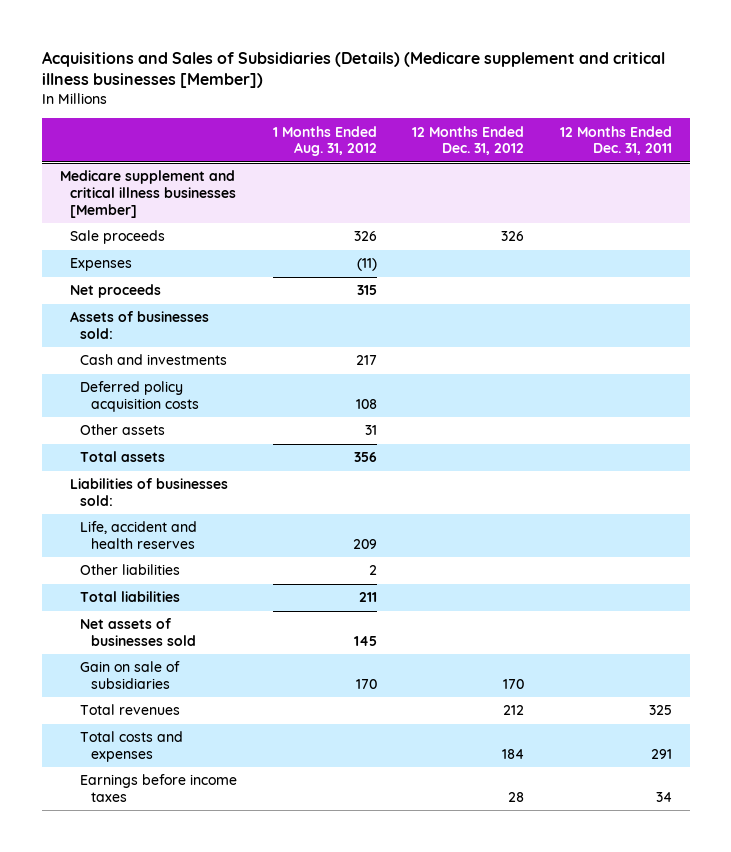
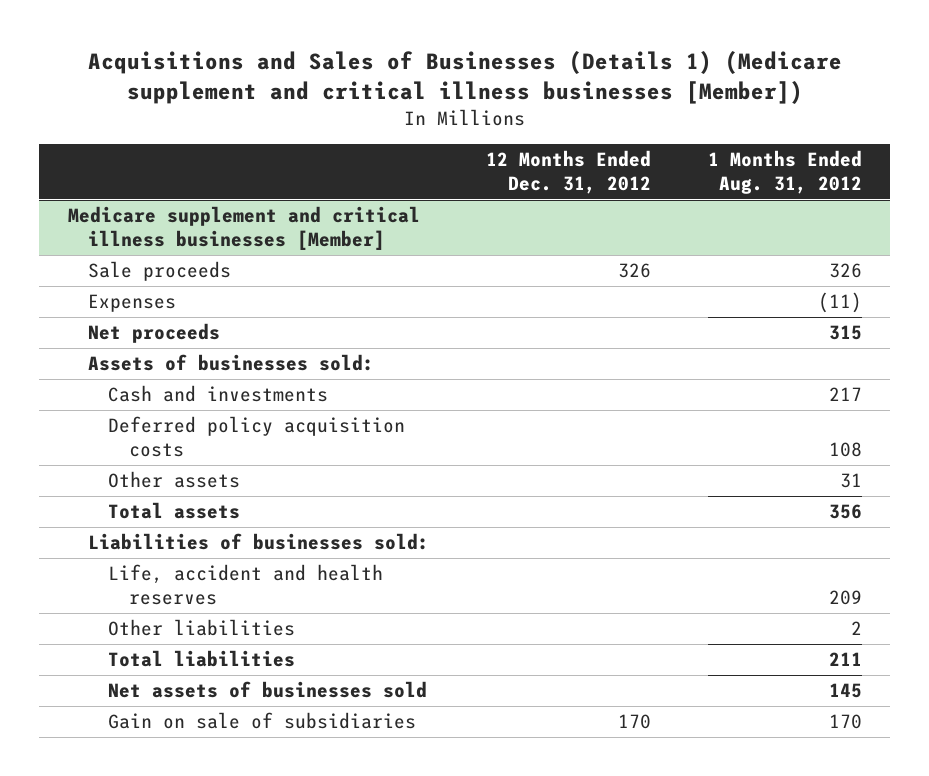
[41,50,665,89] Acquisitions and Sales of Subsidiaries (Details) (Medicare supplement and critical illness businesses [Member]) -> [87,50,842,104] Acquisitions and Sales of Businesses (Details 1) (Medicare supplement and critical illness businesses [Member])
[559,125,672,156] 12 Months Ended Dec. 31, 2011 -> none
[80,704,181,716] Total revenues -> none
[80,731,184,763] Total costs and expenses -> none
[80,774,238,803] Earnings before income taxes -> none

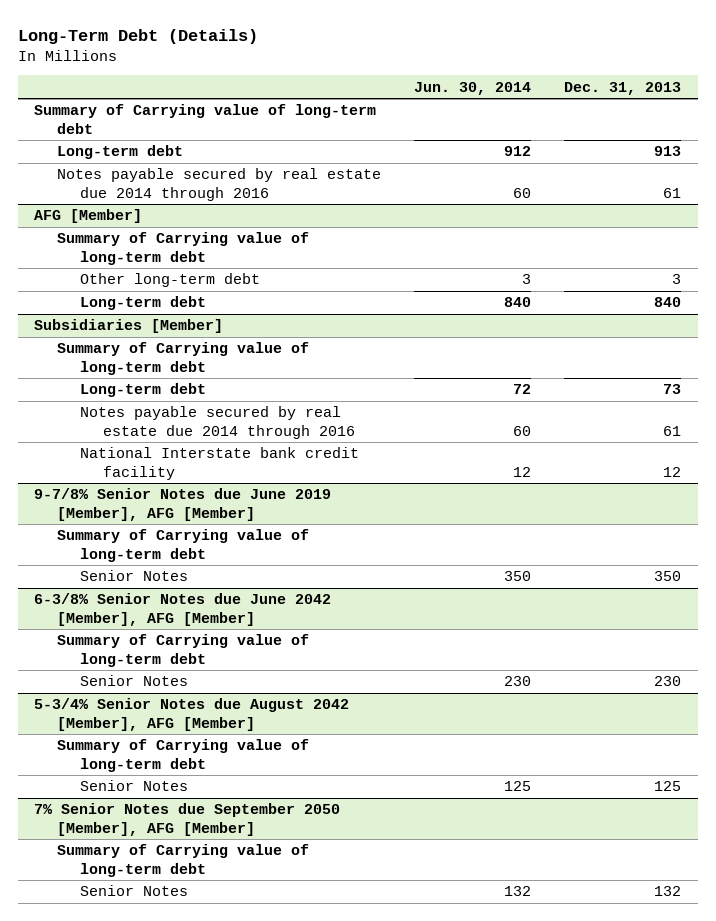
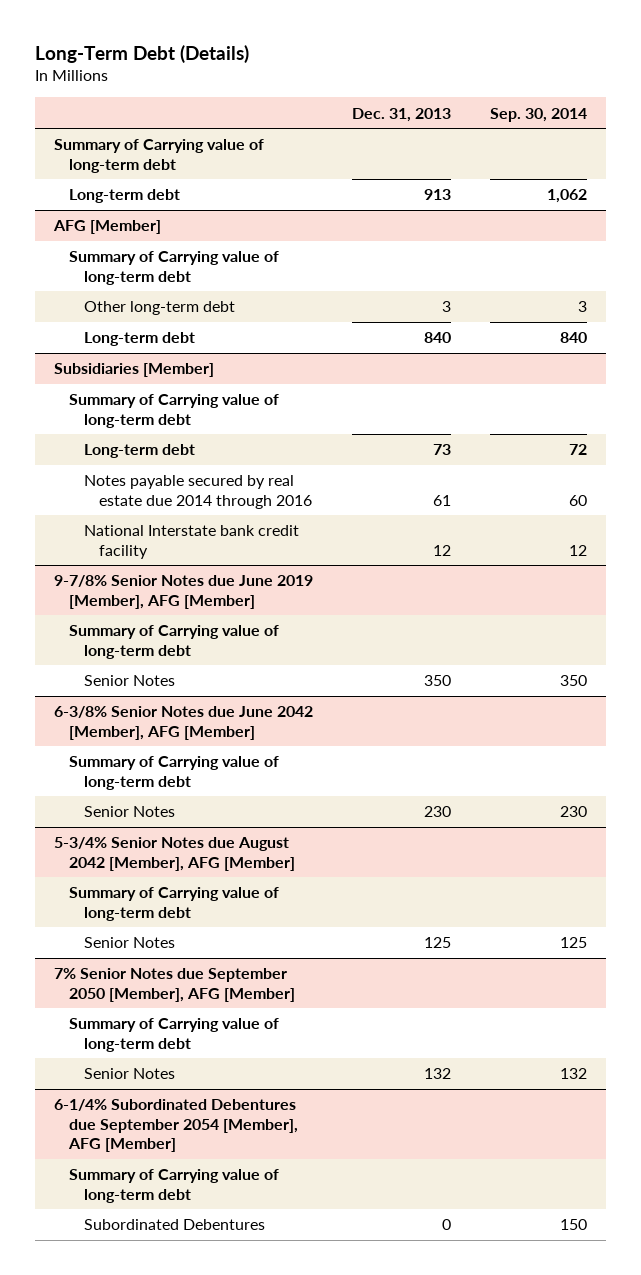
[414,81,532,95] Jun. 30, 2014 -> none
none -> [489,107,587,122] Sep. 30, 2014
[57,168,382,201] Notes payable secured by real estate due 2014 through 2016 -> none
none -> [54,1099,299,1152] 6-1/4% Subordinated Debentures due September 2054 [Member], AFG [Member]
none -> [69,1169,280,1203] Summary of Carrying value of long-term debt
none -> [83,1219,265,1231] Subordinated Debentures

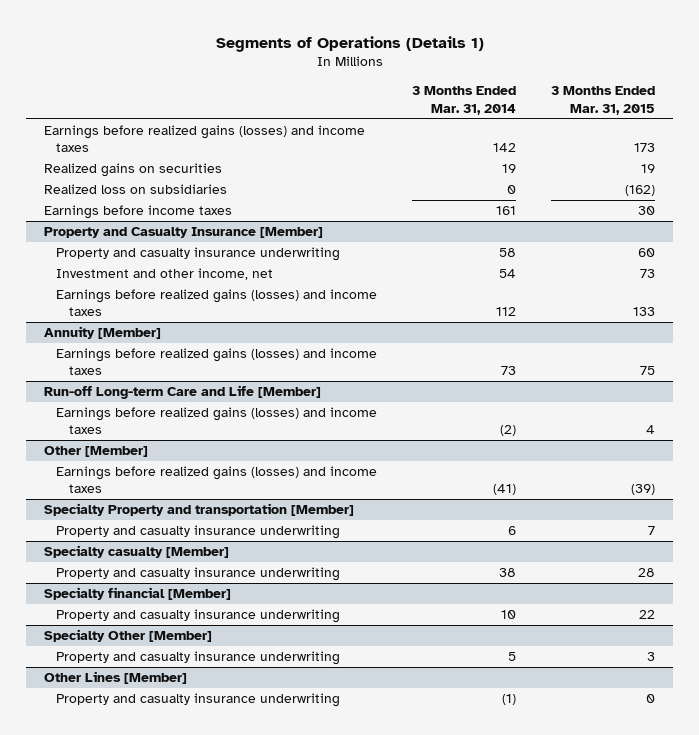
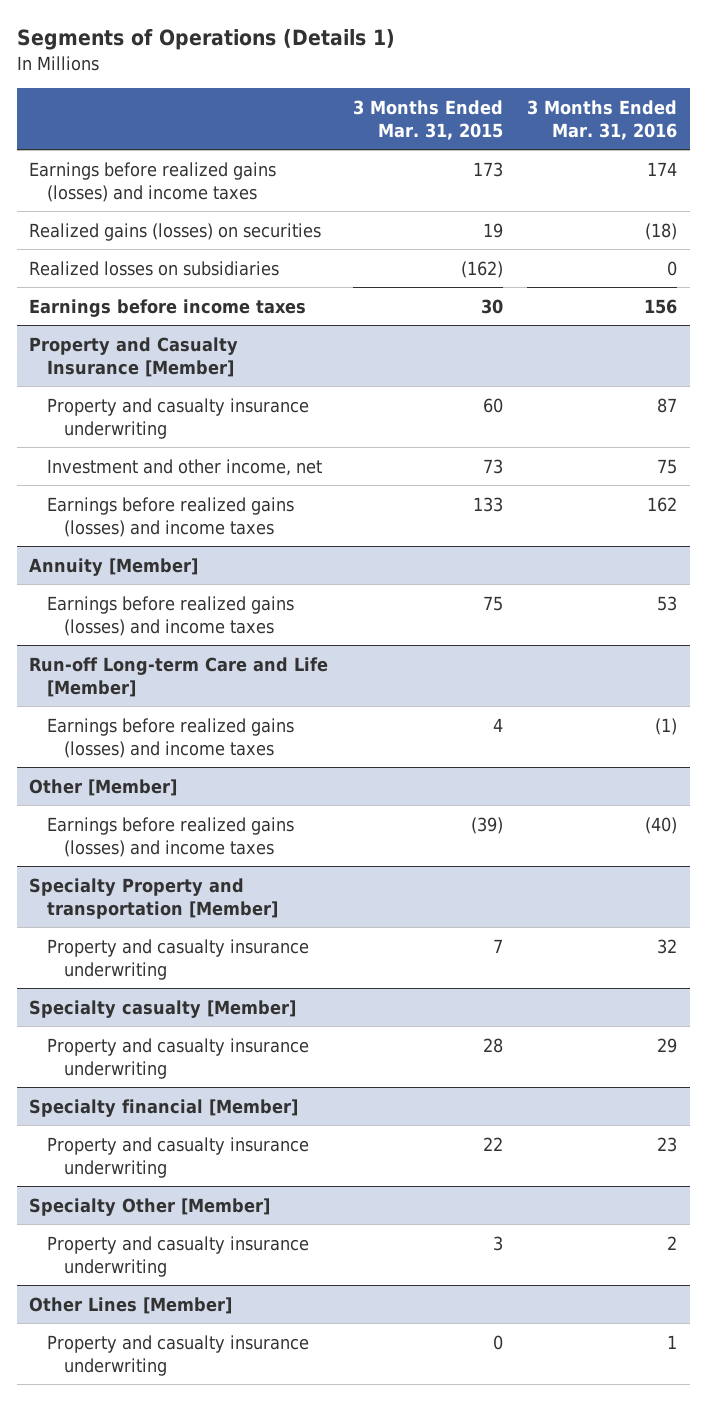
[412,86,517,115] 3 Months Ended Mar. 31, 2014 -> none
none -> [527,99,678,141] 3 Months Ended Mar. 31, 2016
[43,163,222,178] Realized gains on securities -> [29,222,322,241] Realized gains (losses) on securities
[43,184,227,195] Realized loss on subsidiaries -> [29,260,280,276] Realized losses on subsidiaries

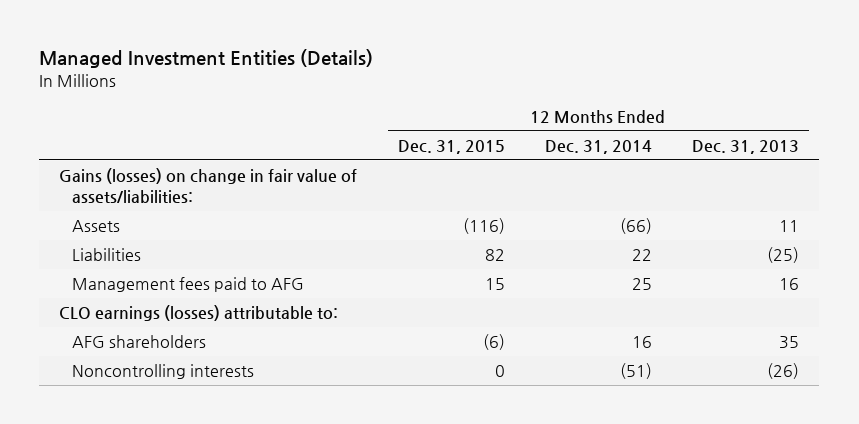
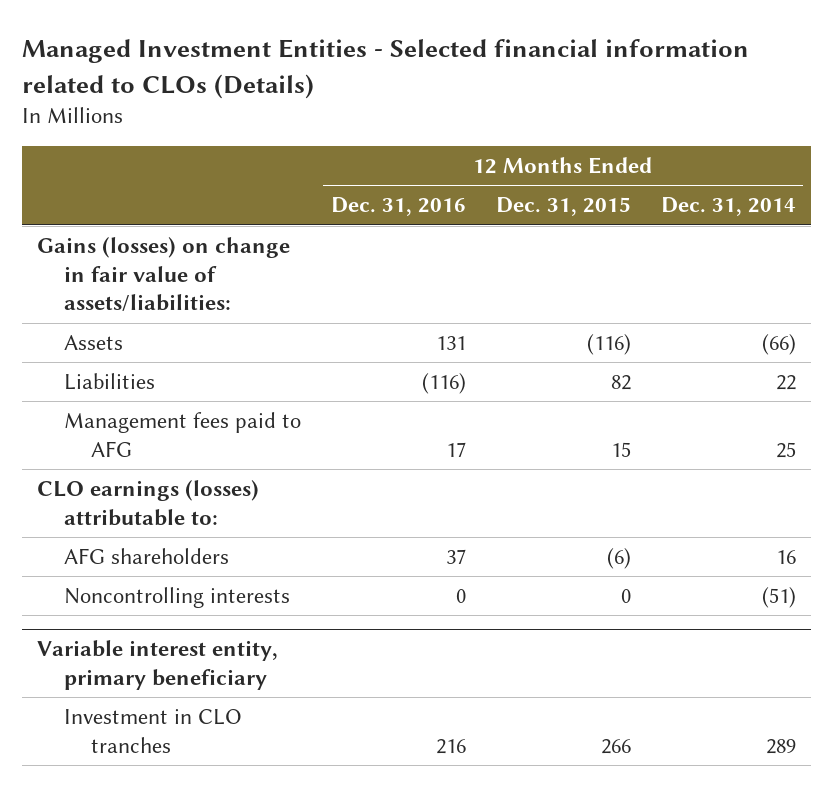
[39,49,374,69] Managed Investment Entities (Details) -> [22,39,750,99] Managed Investment Entities - Selected financial information related to CLOs (Details)
[692,140,800,155] Dec. 31, 2013 -> none
none -> [330,197,466,217] Dec. 31, 2016
none -> [37,640,279,690] Variable interest entity, primary beneficiary
none -> [64,709,243,753] Investment in CLO tranches

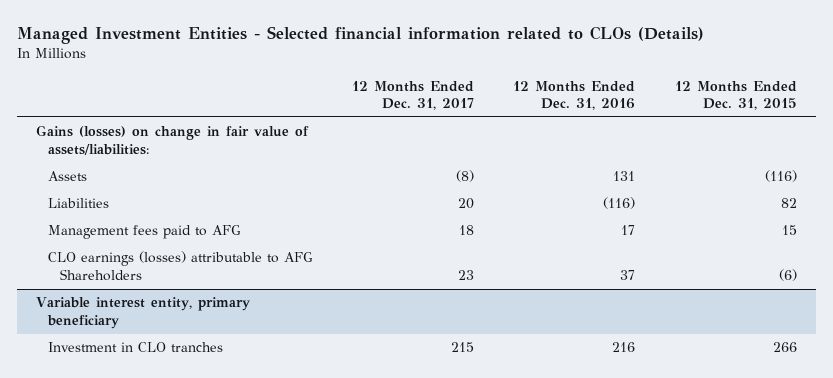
[660,197,796,217] Dec. 31, 2014 -> none
none -> [352,80,475,111] 12 Months Ended Dec. 31, 2017
[37,480,260,526] CLO earnings (losses) attributable to: -> none
[64,587,291,609] Noncontrolling interests -> none
[64,548,230,565] AFG shareholders -> [48,251,314,282] CLO earnings (losses) attributable to AFG Shareholders

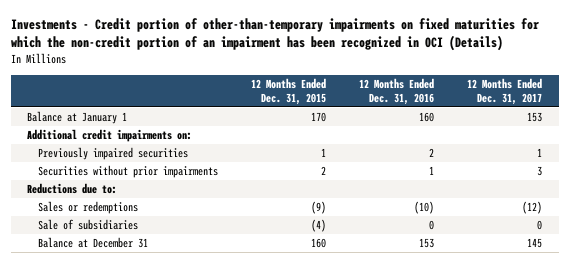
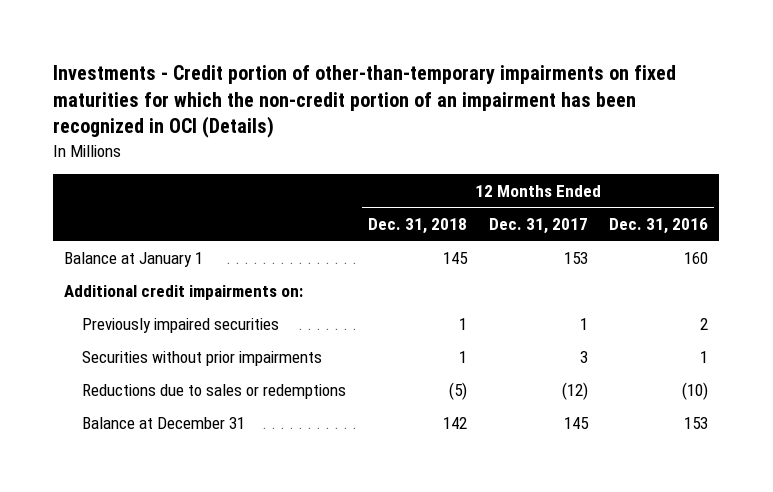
[251,77,327,105] 12 Months Ended Dec. 31, 2015 -> none
none -> [367,217,467,234] Dec. 31, 2018
[27,183,118,195] Reductions due to: -> none
[38,219,139,231] Sale of subsidiaries -> none
[38,201,139,215] Sales or redemptions -> [81,383,346,399] Reductions due to sales or redemptions

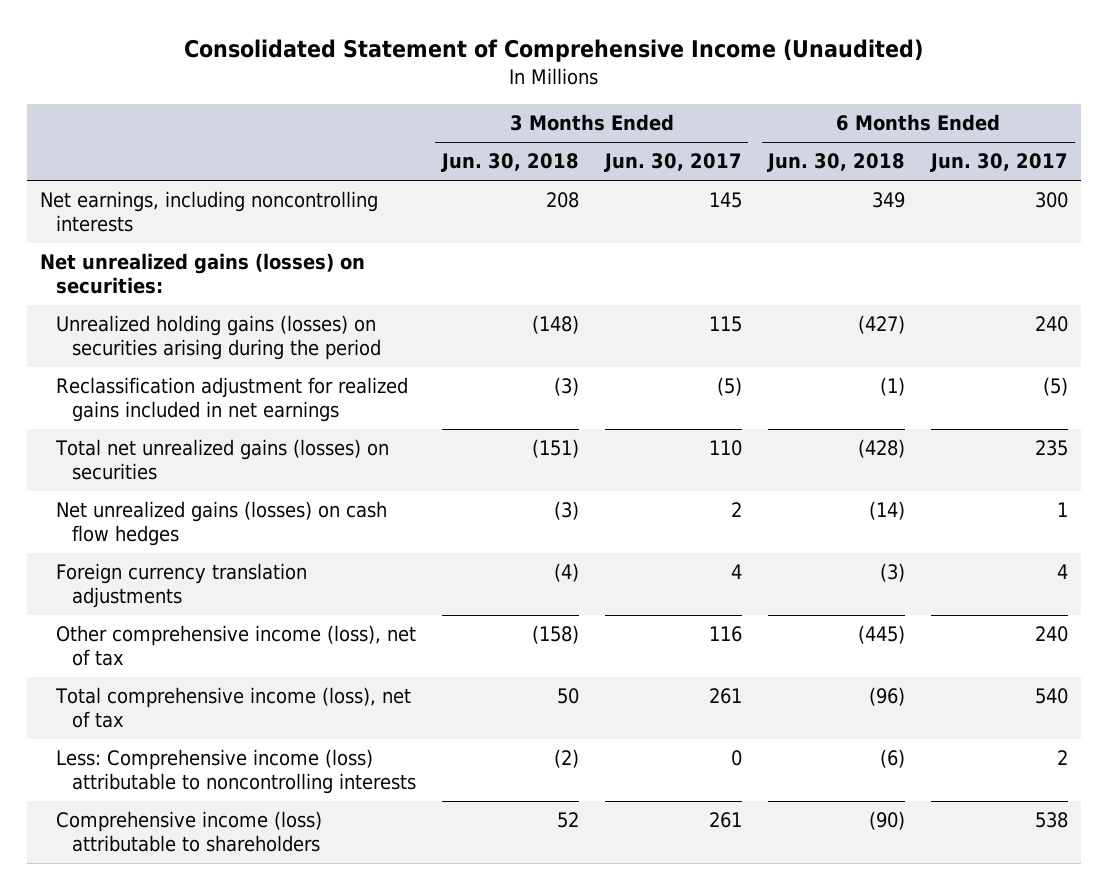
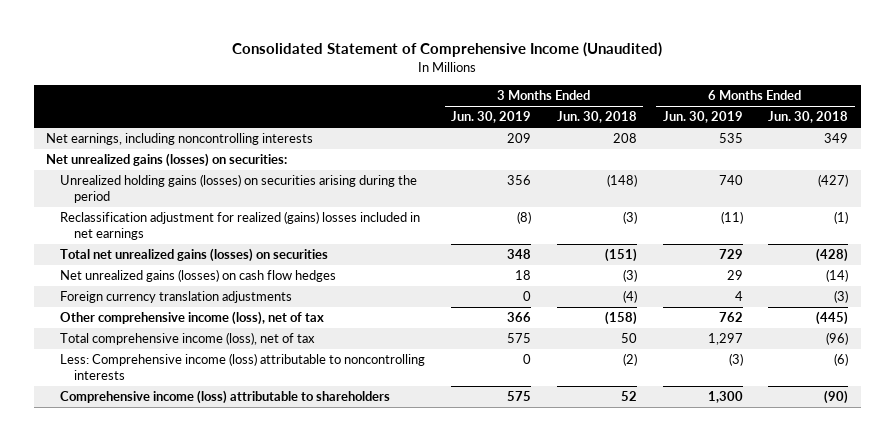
[603,153,742,173] Jun. 30, 2017 -> none
[930,153,1069,173] Jun. 30, 2017 -> none
none -> [450,111,531,124] Jun. 30, 2019
none -> [662,111,743,124] Jun. 30, 2019
[55,377,408,423] Reclassification adjustment for realized gains included in net earnings -> [60,211,421,241] Reclassification adjustment for realized (gains) losses included in net earnings

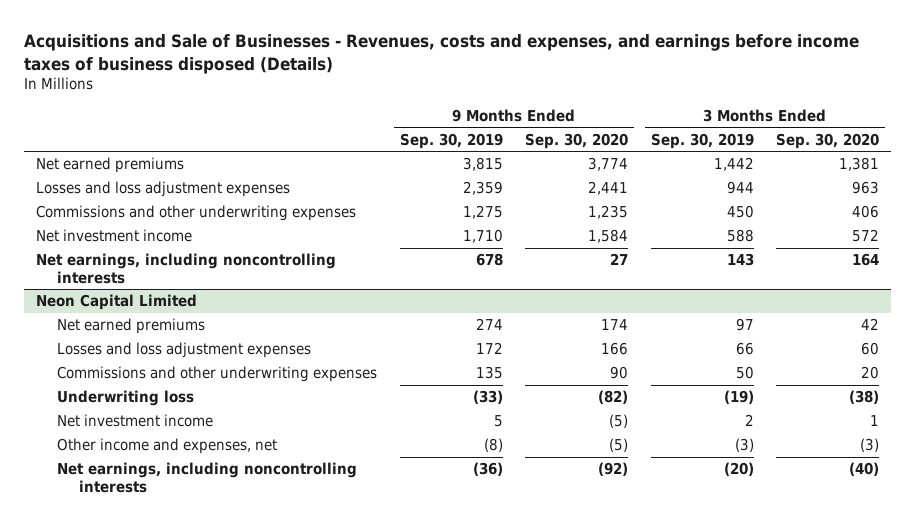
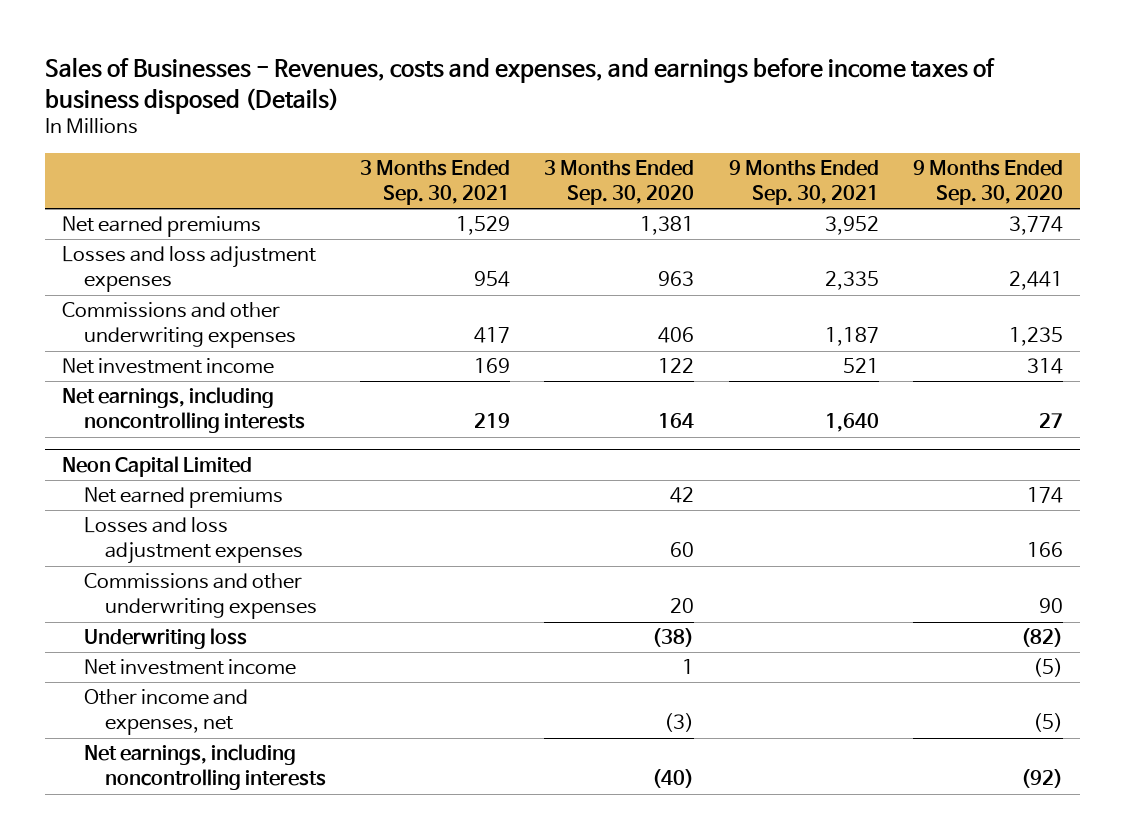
[24,34,860,74] Acquisitions and Sale of Businesses - Revenues, costs and expenses, and earnings before income taxes of business disposed (Details) -> [45,56,996,114] Sales of Businesses - Revenues, costs and expenses, and earnings before income taxes of business disposed (Details)
[399,132,503,149] Sep. 30, 2019 -> none
[650,132,754,149] Sep. 30, 2019 -> none
none -> [360,160,511,206] 3 Months Ended Sep. 30, 2021
none -> [728,160,879,206] 9 Months Ended Sep. 30, 2021
[588,229,629,244] 1,584 -> [1026,358,1063,375] 314
[852,229,880,243] 572 -> [658,358,695,374] 122

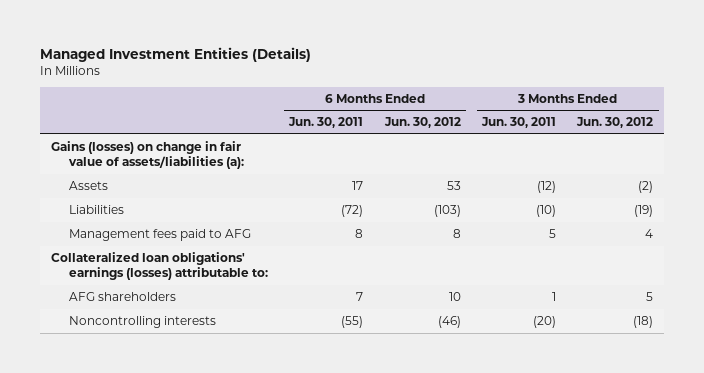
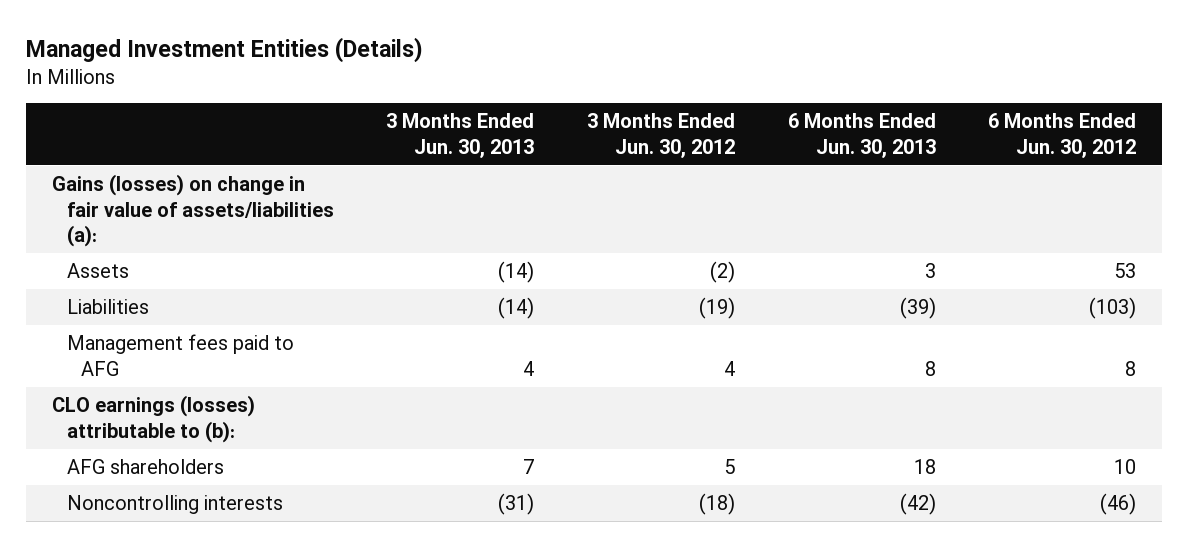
[288,117,364,129] Jun. 30, 2011 -> none
[480,117,556,129] Jun. 30, 2011 -> none
none -> [386,113,535,159] 3 Months Ended Jun. 30, 2013
none -> [787,113,936,159] 6 Months Ended Jun. 30, 2013
[51,251,269,281] Collateralized loan obligations' earnings (losses) attributable to: -> [52,395,256,443] CLO earnings (losses) attributable to (b):

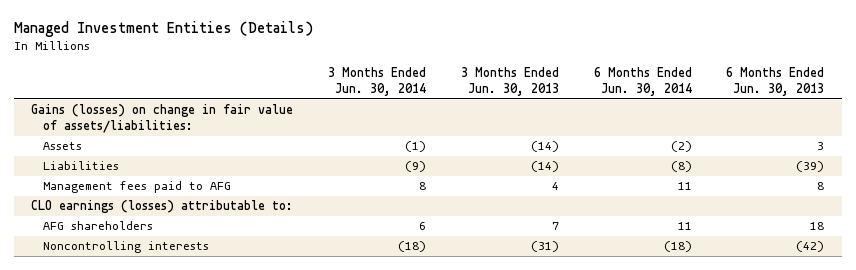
[587,113,736,159] 3 Months Ended Jun. 30, 2012 -> none
[988,113,1137,159] 6 Months Ended Jun. 30, 2012 -> none
none -> [327,67,426,97] 3 Months Ended Jun. 30, 2014
none -> [593,67,692,97] 6 Months Ended Jun. 30, 2014
[52,174,334,248] Gains (losses) on change in fair value of assets/liabilities (a): -> [31,104,294,134] Gains (losses) on change in fair value of assets/liabilities:
[52,395,256,443] CLO earnings (losses) attributable to (b): -> [31,200,294,214] CLO earnings (losses) attributable to:

